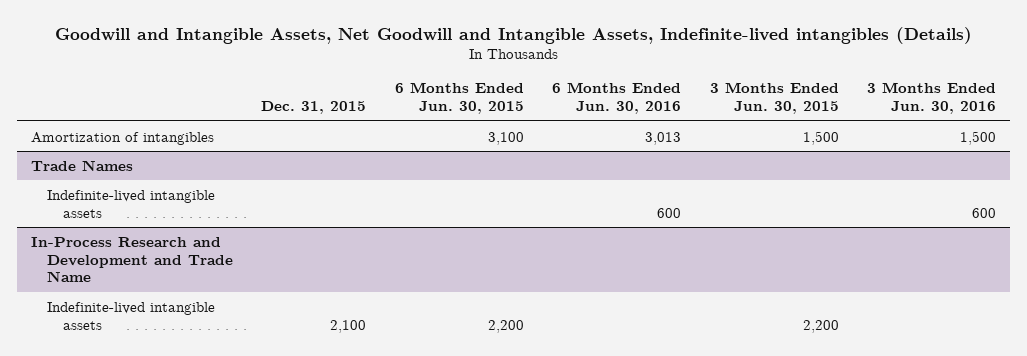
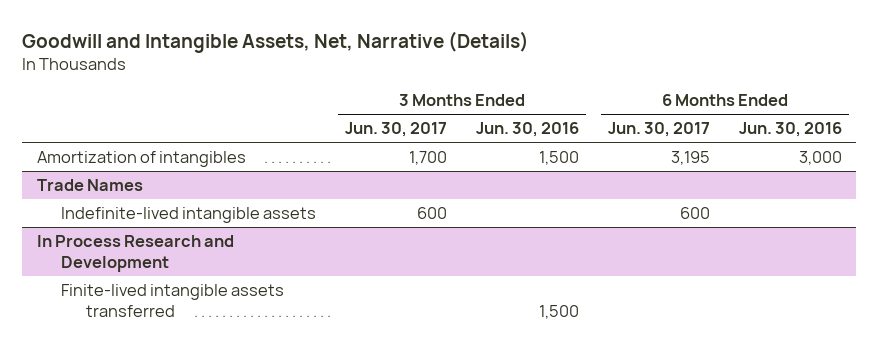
[54,26,972,44] Goodwill and Intangible Assets, Net Goodwill and Intangible Assets, Indefinite-lived intangibles (Details) -> [22,30,530,53] Goodwill and Intangible Assets, Net, Narrative (Details)
[261,101,367,115] Dec. 31, 2015 -> none
[394,82,524,115] 6 Months Ended Jun. 30, 2015 -> none
[709,82,839,115] 3 Months Ended Jun. 30, 2015 -> none
none -> [345,122,448,138] Jun. 30, 2017
none -> [608,122,711,138] Jun. 30, 2017
[645,131,682,145] 3,013 -> [799,151,843,166] 3,000
[46,189,215,218] Indefinite-lived intangible assets -> none
[31,236,233,283] In-Process Research and Development and Trade Name -> none
none -> [36,235,234,272] In Process Research and Development
none -> [61,284,285,317] Finite-lived intangible assets transferred

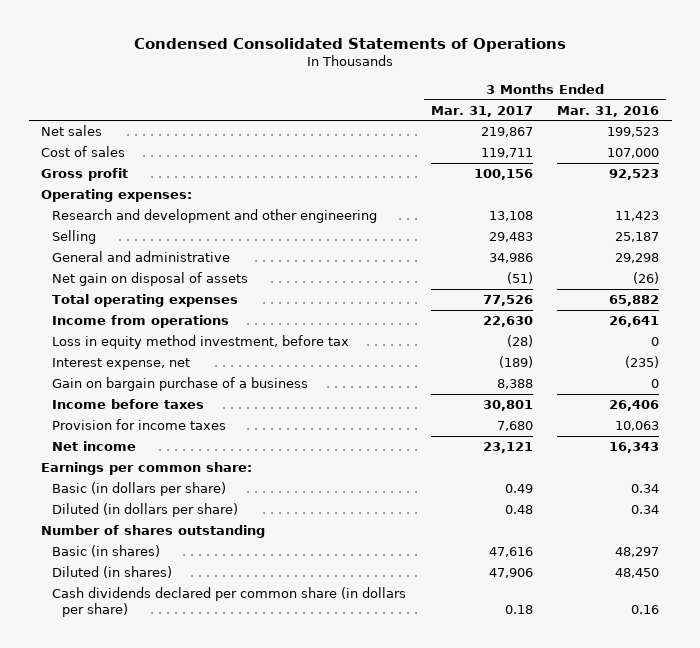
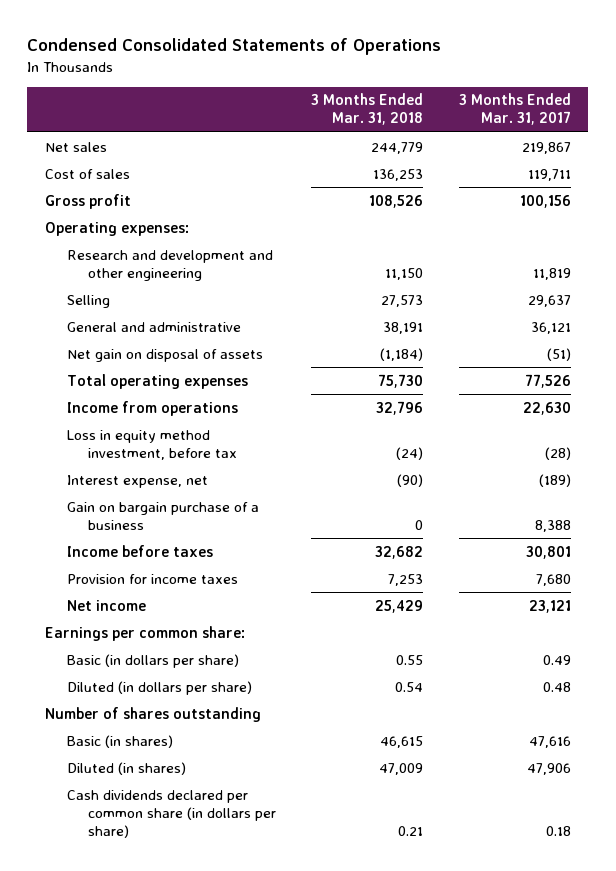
[557,105,660,117] Mar. 31, 2016 -> none
none -> [311,93,424,126] 3 Months Ended Mar. 31, 2018
[488,211,533,222] 13,108 -> [532,267,571,280] 11,819
[488,232,533,243] 29,483 -> [527,294,571,307] 29,637
[488,253,533,264] 34,986 -> [530,321,571,334] 36,121

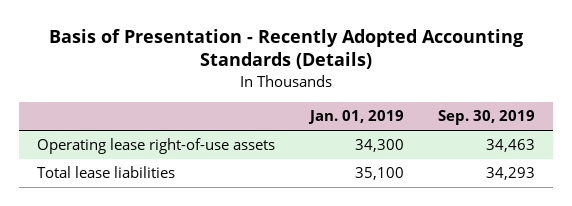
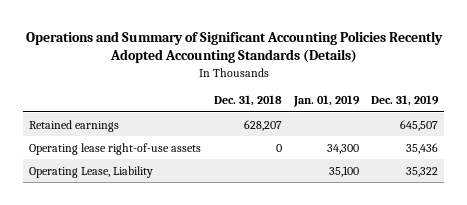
[49,28,524,70] Basis of Presentation - Recently Adopted Accounting Standards (Details) -> [25,30,443,64] Operations and Summary of Significant Accounting Policies Recently Adopted Accounting Standards (Details)
[438,110,536,126] Sep. 30, 2019 -> none
none -> [213,95,282,107] Dec. 31, 2018
none -> [371,95,440,107] Dec. 31, 2019
none -> [29,119,120,132] Retained earnings
[36,166,175,179] Total lease liabilities -> [29,165,154,178] Operating Lease, Liability

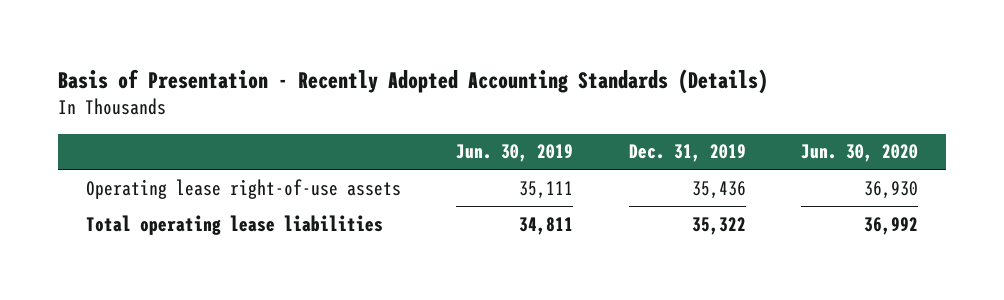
[25,30,443,64] Operations and Summary of Significant Accounting Policies Recently Adopted Accounting Standards (Details) -> [57,69,768,95] Basis of Presentation - Recently Adopted Accounting Standards (Details)
[213,95,282,107] Dec. 31, 2018 -> none
[292,95,360,108] Jan. 01, 2019 -> none
none -> [456,144,574,163] Jun. 30, 2019
none -> [801,144,919,163] Jun. 30, 2020
[29,119,120,132] Retained earnings -> none
[29,165,154,178] Operating Lease, Liability -> [85,214,383,235] Total operating lease liabilities

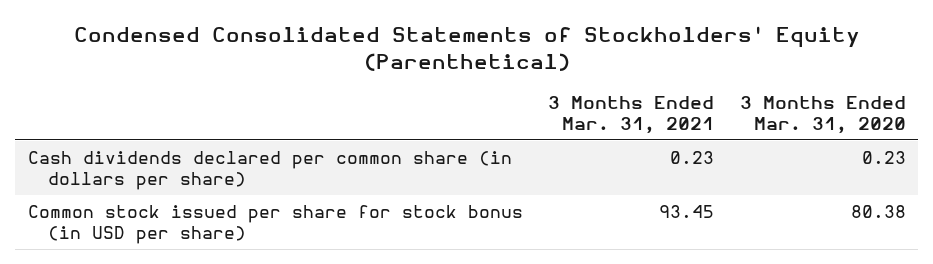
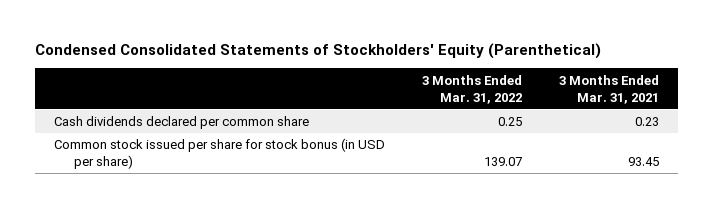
[739,96,906,134] 3 Months Ended Mar. 31, 2020 -> none
none -> [421,74,522,104] 3 Months Ended Mar. 31, 2022
[27,151,512,190] Cash dividends declared per common share (in dollars per share) -> [53,116,309,130] Cash dividends declared per common share

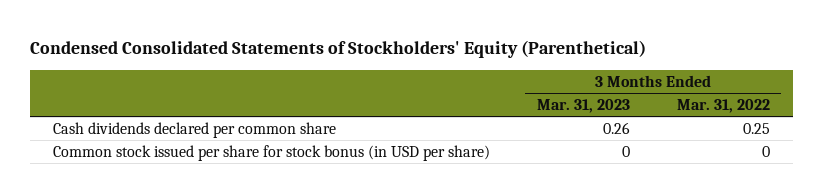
[558,74,659,104] 3 Months Ended Mar. 31, 2021 -> none
none -> [536,99,630,114] Mar. 31, 2023
[483,157,522,167] 139.07 -> [761,145,770,157] 0

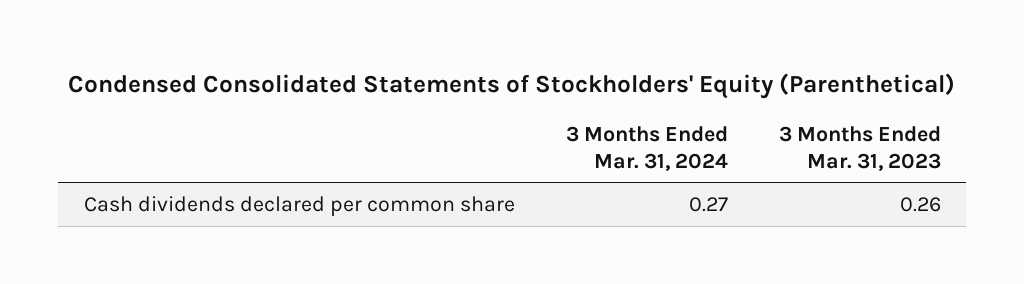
[676,99,770,114] Mar. 31, 2022 -> none
none -> [565,126,728,171] 3 Months Ended Mar. 31, 2024
[52,144,490,161] Common stock issued per share for stock bonus (in USD per share) -> none

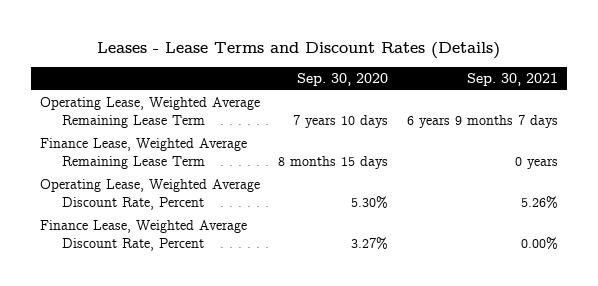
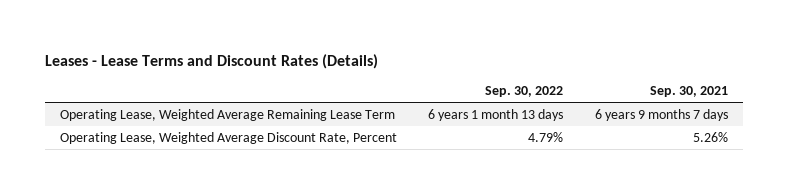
[297,72,389,86] Sep. 30, 2020 -> none
none -> [485,86,564,98] Sep. 30, 2022
[40,138,248,169] Finance Lease, Weighted Average Remaining Lease Term -> none
[40,220,248,251] Finance Lease, Weighted Average Discount Rate, Percent -> none

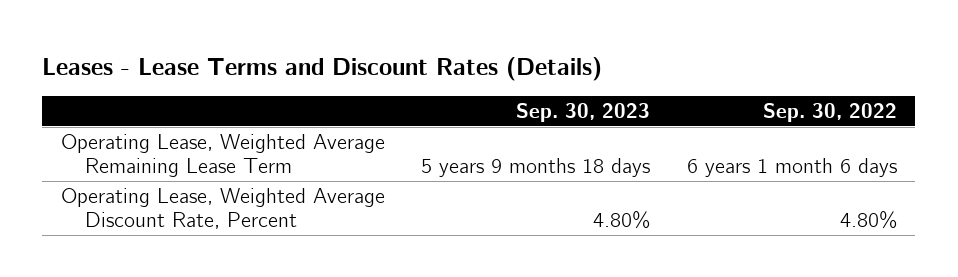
[649,86,728,98] Sep. 30, 2021 -> none
none -> [516,102,651,122] Sep. 30, 2023
[428,108,564,121] 6 years 1 month 13 days -> [686,158,897,178] 6 years 1 month 6 days
[528,131,564,142] 4.79% -> [839,211,897,230] 4.80%

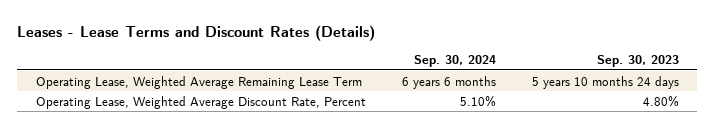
[762,102,897,122] Sep. 30, 2022 -> none
none -> [413,54,496,67] Sep. 30, 2024
[421,158,651,178] 5 years 9 months 18 days -> [532,75,680,89] 5 years 10 months 24 days

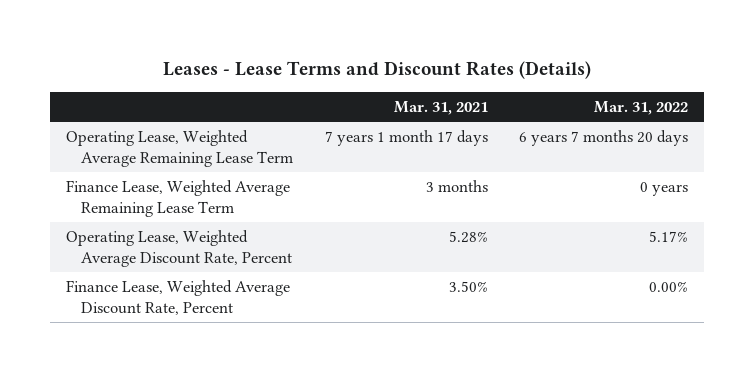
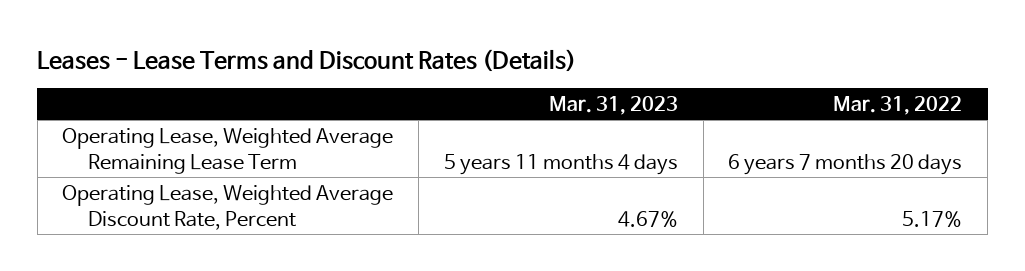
[393,100,488,115] Mar. 31, 2021 -> none
none -> [548,95,678,115] Mar. 31, 2023
[65,180,290,218] Finance Lease, Weighted Average Remaining Lease Term -> none
[65,280,290,316] Finance Lease, Weighted Average Discount Rate, Percent -> none

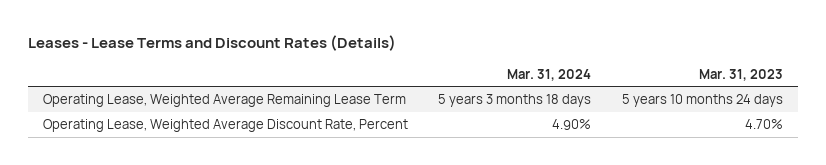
[833,95,963,115] Mar. 31, 2022 -> none
none -> [507,68,592,81] Mar. 31, 2024
[443,153,678,175] 5 years 11 months 4 days -> [621,94,783,108] 5 years 10 months 24 days
[617,210,678,227] 4.67% -> [744,119,783,130] 4.70%

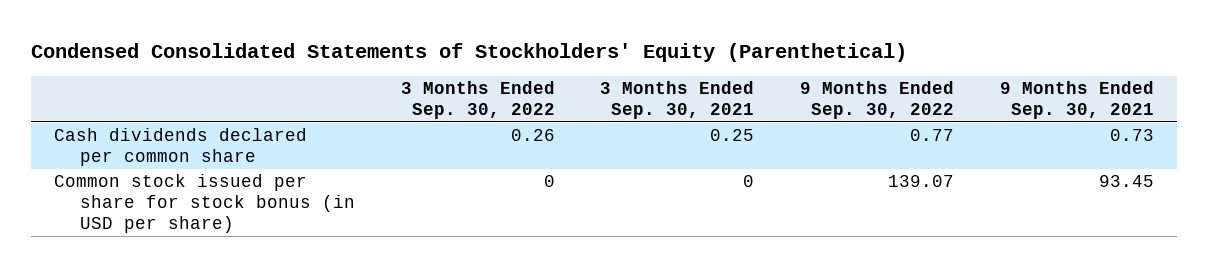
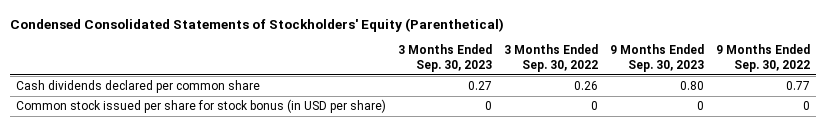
[600,81,755,120] 3 Months Ended Sep. 30, 2021 -> none
[1000,81,1155,120] 9 Months Ended Sep. 30, 2021 -> none
none -> [398,44,493,72] 3 Months Ended Sep. 30, 2023
none -> [610,44,705,72] 9 Months Ended Sep. 30, 2023
[888,175,955,188] 139.07 -> [803,100,811,110] 0

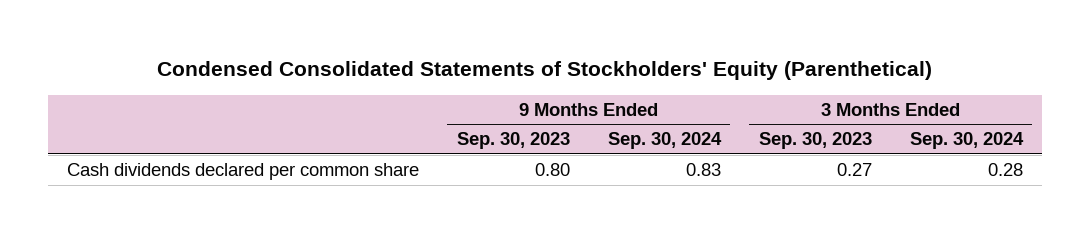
[504,44,599,72] 3 Months Ended Sep. 30, 2022 -> none
[716,44,811,72] 9 Months Ended Sep. 30, 2022 -> none
none -> [607,132,722,150] Sep. 30, 2024
none -> [909,132,1024,150] Sep. 30, 2024
[16,98,387,113] Common stock issued per share for stock bonus (in USD per share) -> none

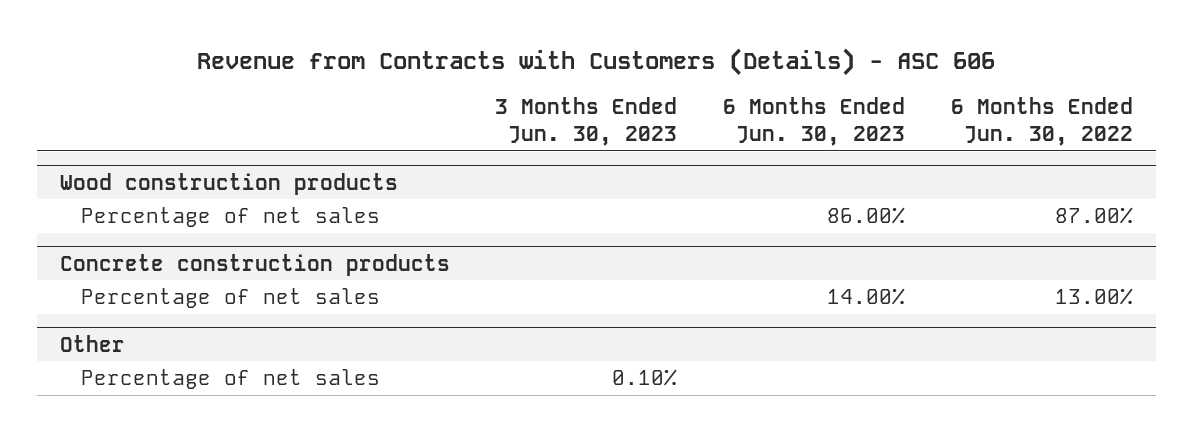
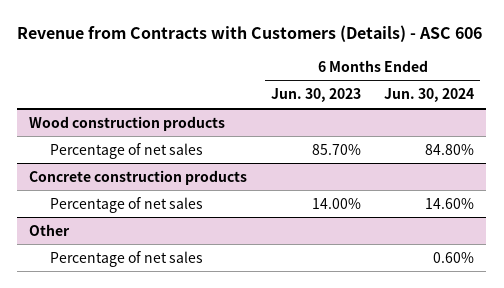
[495,97,678,147] 3 Months Ended Jun. 30, 2023 -> none
[950,97,1133,147] 6 Months Ended Jun. 30, 2022 -> none
none -> [384,88,475,103] Jun. 30, 2024
[827,207,906,225] 86.00% -> [311,143,361,155] 85.70%

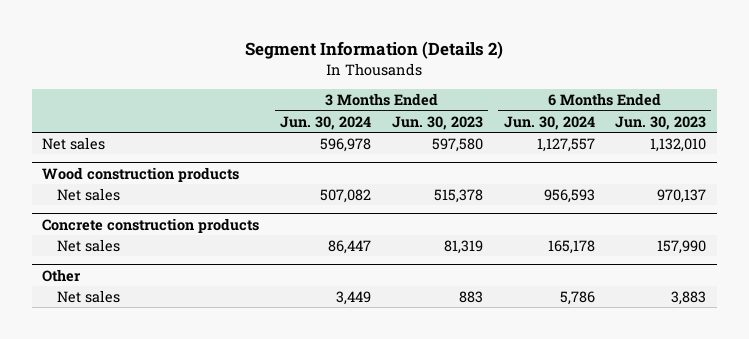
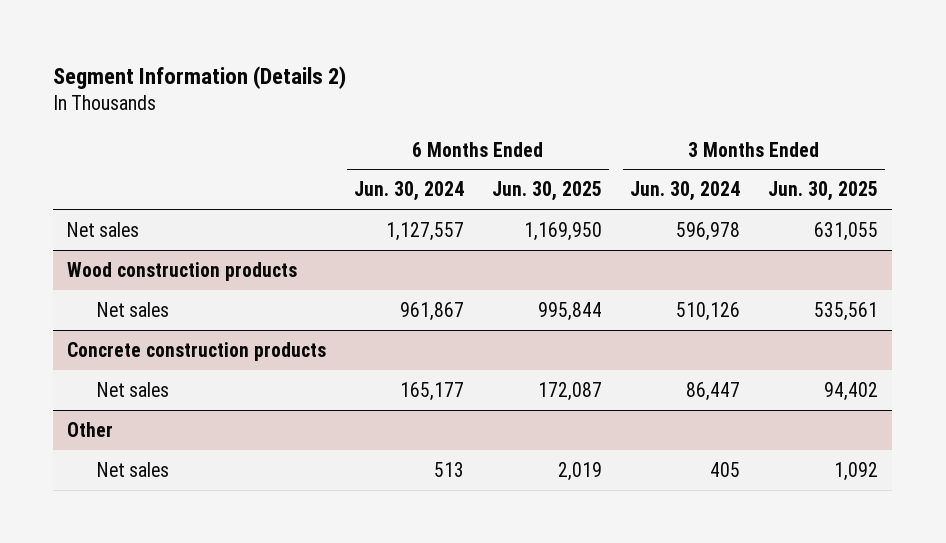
[391,115,483,130] Jun. 30, 2023 -> none
[615,115,707,130] Jun. 30, 2023 -> none
none -> [492,181,603,202] Jun. 30, 2025
none -> [768,181,879,202] Jun. 30, 2025
[320,188,372,203] 507,082 -> [676,301,741,321] 510,126
[543,188,595,203] 956,593 -> [400,301,465,321] 961,867
[547,239,595,254] 165,178 -> [400,381,465,401] 165,177
[336,290,372,305] 3,449 -> [710,461,741,477] 405
[559,290,595,305] 5,786 -> [434,461,465,477] 513

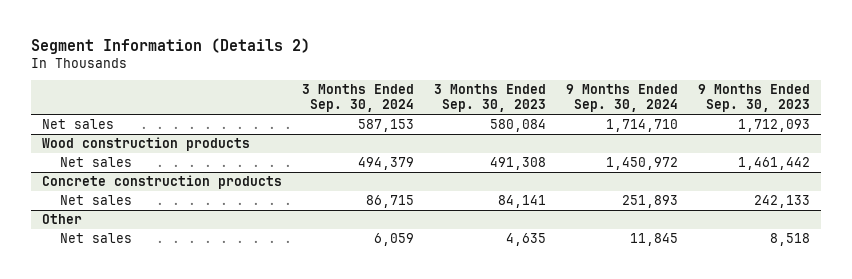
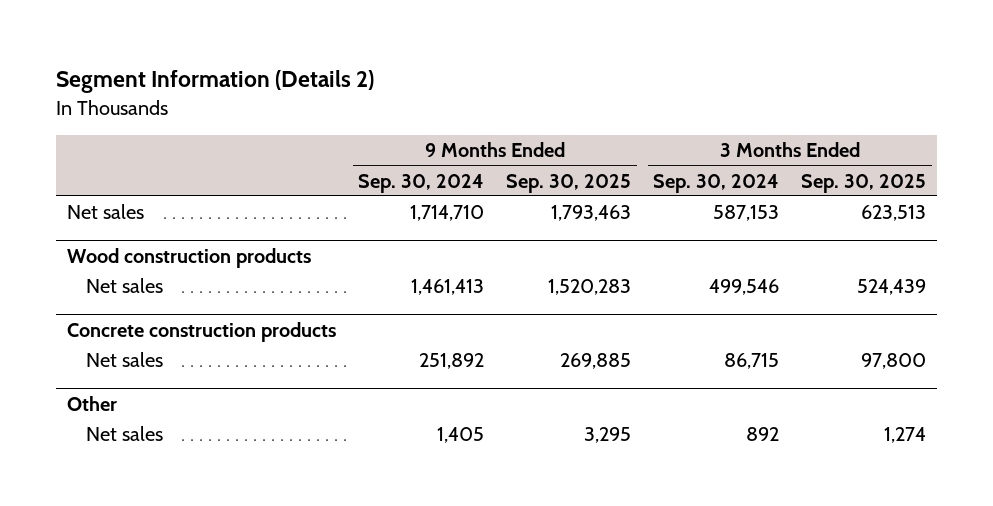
[433,84,546,113] 3 Months Ended Sep. 30, 2023 -> none
[698,84,811,113] 9 Months Ended Sep. 30, 2023 -> none
none -> [506,173,632,193] Sep. 30, 2025
none -> [801,173,927,193] Sep. 30, 2025
[357,157,414,171] 494,379 -> [709,279,780,296] 499,546
[606,157,679,171] 1,450,972 -> [411,279,485,296] 1,461,413
[622,195,679,209] 251,893 -> [419,353,485,370] 251,892
[373,233,414,247] 6,059 -> [746,427,780,442] 892
[630,233,679,247] 11,845 -> [437,427,485,444] 1,405

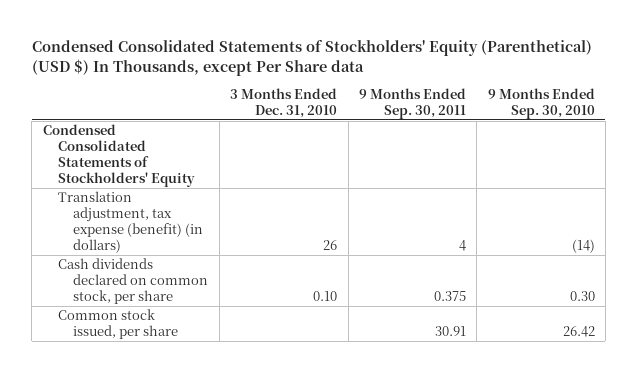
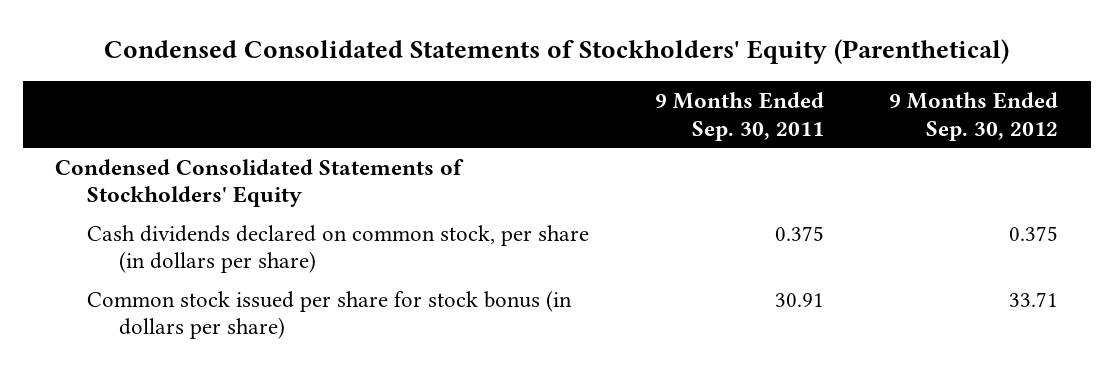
[31,39,592,76] Condensed Consolidated Statements of Stockholders' Equity (Parenthetical) (USD $) In Thousands, except Per Share data -> [103,39,1009,65] Condensed Consolidated Statements of Stockholders' Equity (Parenthetical)
[230,87,338,118] 3 Months Ended Dec. 31, 2010 -> none
[487,87,595,119] 9 Months Ended Sep. 30, 2010 -> none
none -> [889,92,1059,141] 9 Months Ended Sep. 30, 2012
[58,191,204,254] Translation adjustment, tax expense (benefit) (in dollars) -> none
[58,258,209,305] Cash dividends declared on common stock, per share -> [87,224,590,274] Cash dividends declared on common stock, per share (in dollars per share)
[58,309,179,340] Common stock issued, per share -> [87,289,573,340] Common stock issued per share for stock bonus (in dollars per share)

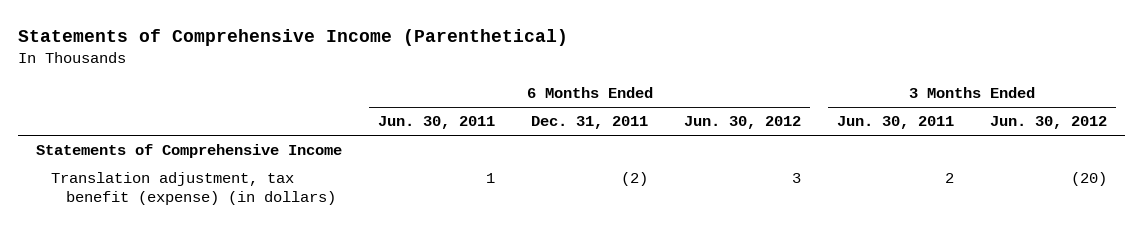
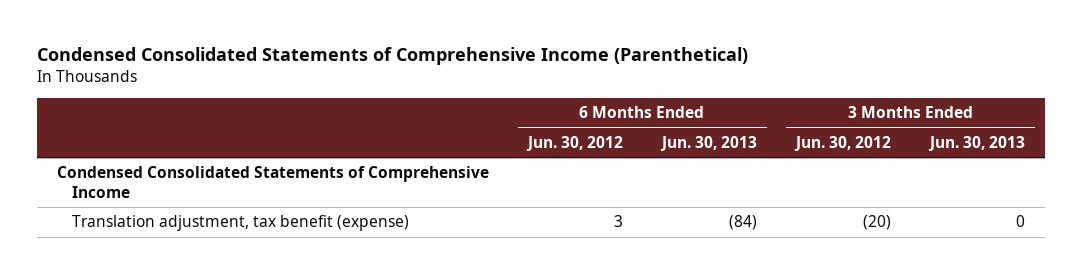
[17,29,568,47] Statements of Comprehensive Income (Parenthetical) -> [37,47,749,66] Condensed Consolidated Statements of Comprehensive Income (Parenthetical)
[377,116,495,130] Jun. 30, 2011 -> none
[531,116,649,130] Dec. 31, 2011 -> none
[837,116,955,130] Jun. 30, 2011 -> none
none -> [660,135,758,151] Jun. 30, 2013
none -> [928,135,1026,151] Jun. 30, 2013
[35,144,342,159] Statements of Comprehensive Income -> [56,166,489,198] Condensed Consolidated Statements of Comprehensive Income
[50,172,336,206] Translation adjustment, tax benefit (expense) (in dollars) -> [71,215,409,232] Translation adjustment, tax benefit (expense)

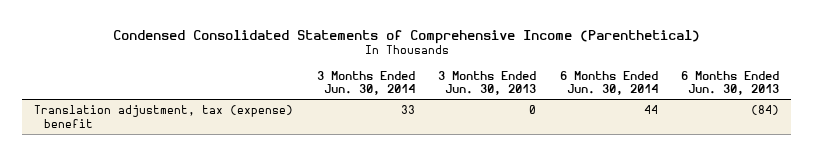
[525,135,623,151] Jun. 30, 2012 -> none
[794,135,892,151] Jun. 30, 2012 -> none
none -> [316,70,415,96] 3 Months Ended Jun. 30, 2014
none -> [559,70,658,96] 6 Months Ended Jun. 30, 2014
[56,166,489,198] Condensed Consolidated Statements of Comprehensive Income -> none
[71,215,409,232] Translation adjustment, tax benefit (expense) -> [34,105,294,128] Translation adjustment, tax (expense) benefit

